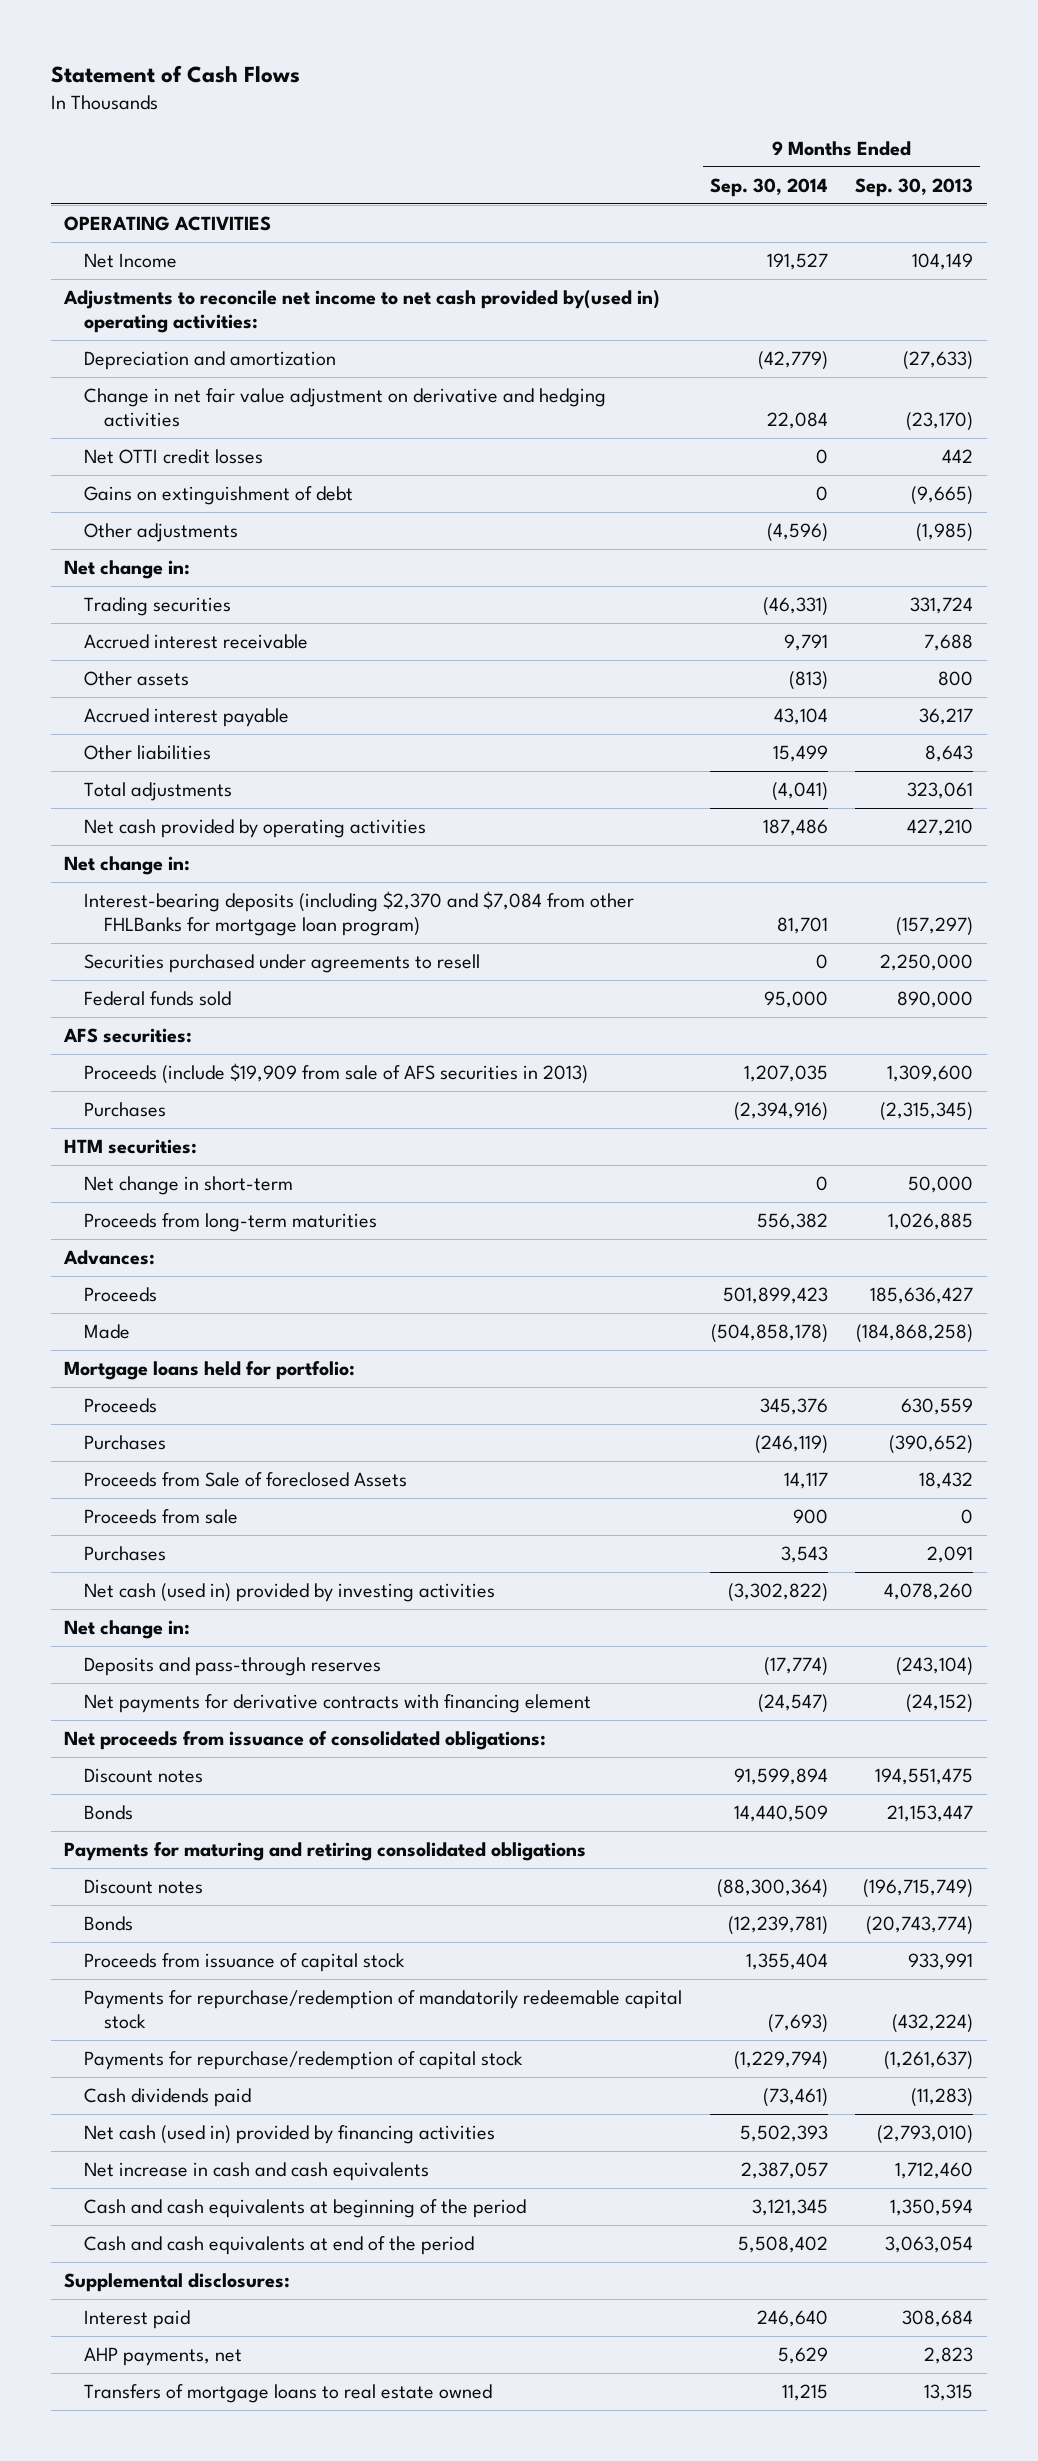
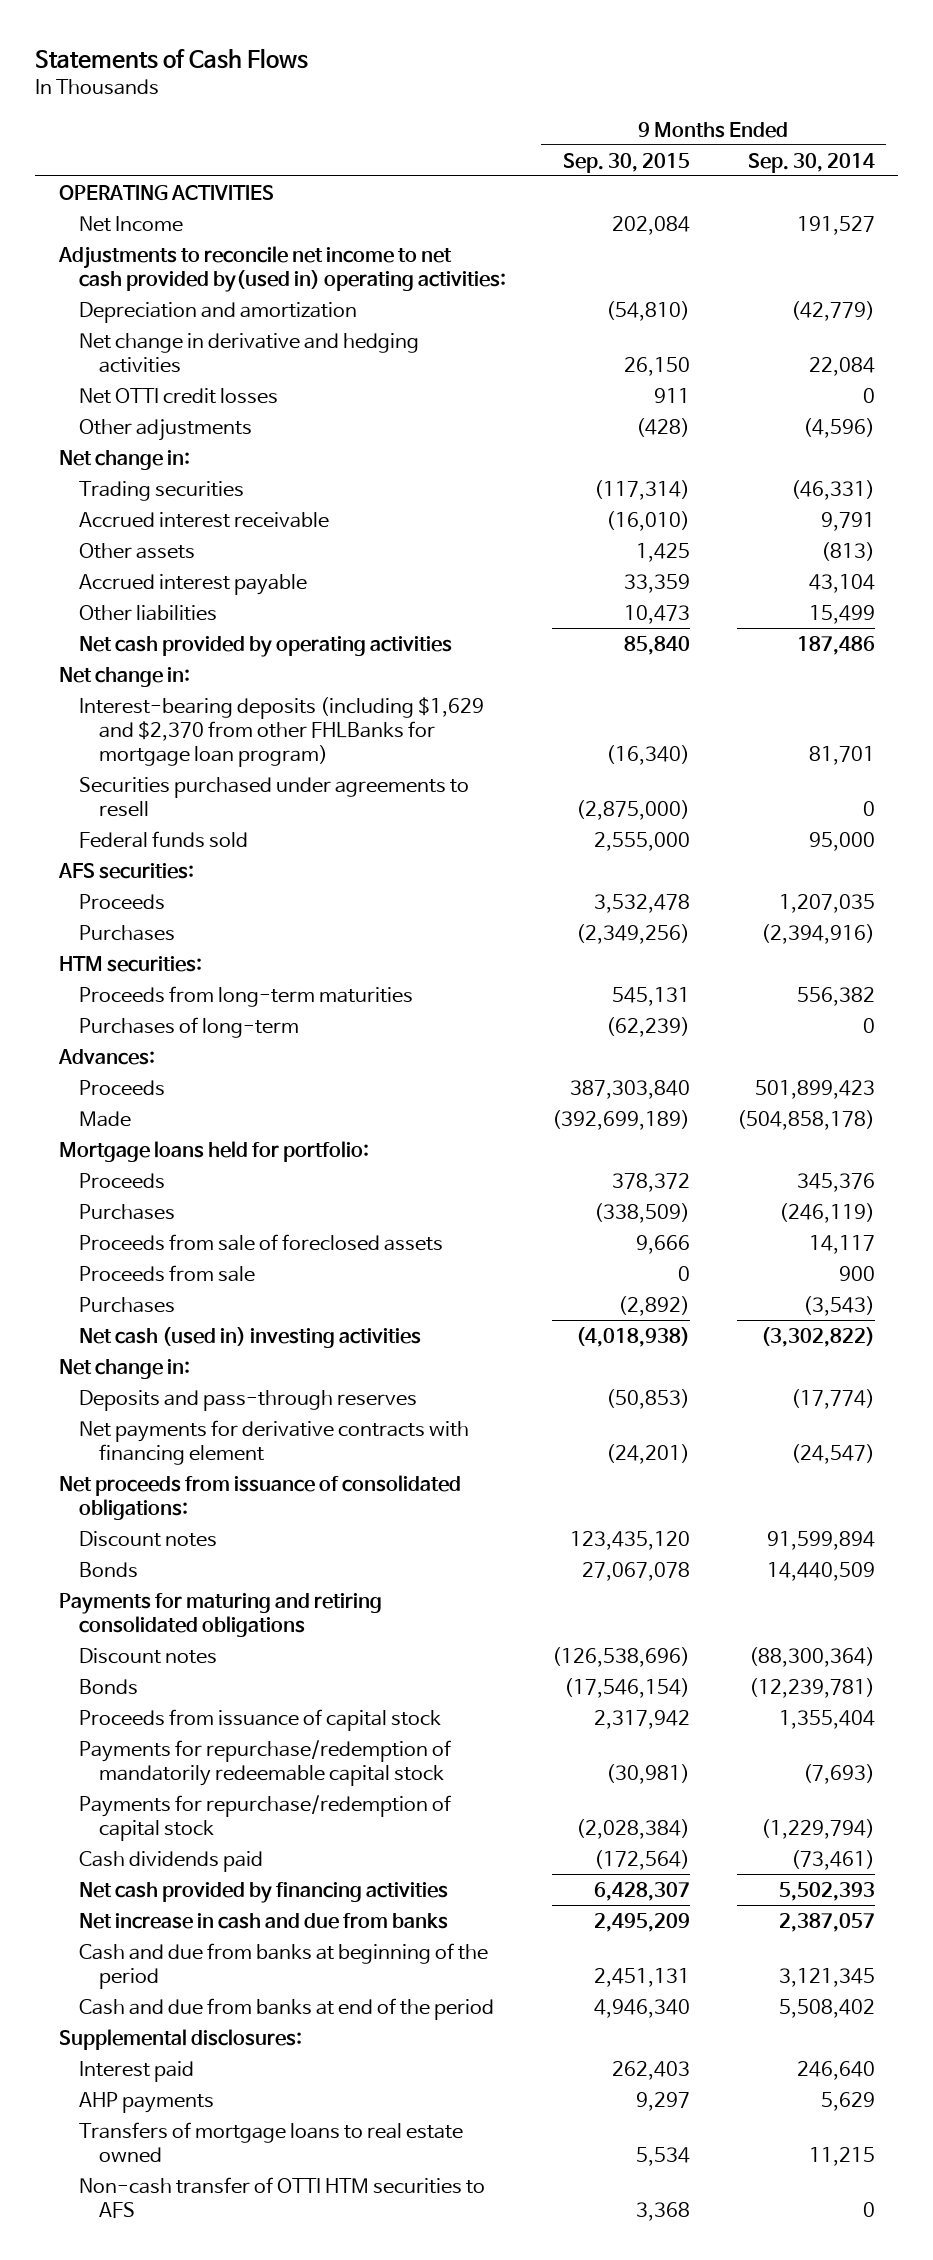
[50,64,300,83] Statement of Cash Flows -> [35,47,309,69] Statements of Cash Flows
[855,177,974,197] Sep. 30, 2013 -> none
none -> [563,152,691,173] Sep. 30, 2015
[84,388,607,427] Change in net fair value adjustment on derivative and hedging activities -> [78,332,419,373] Net change in derivative and hedging activities
[84,486,354,506] Gains on extinguishment of debt -> none
[84,782,233,802] Total adjustments -> none
[84,891,635,936] Interest-bearing deposits (including $2,370 and $7,084 from other FHLBanks for mortgage loan program) -> [78,696,484,767] Interest-bearing deposits (including $1,629 and $2,370 from other FHLBanks for mortgage loan program)
[84,1063,589,1085] Proceeds (include $19,909 from sale of AFS securities in 2013) -> [78,893,165,910] Proceeds
[84,1176,294,1196] Net change in short-term -> none
none -> [78,1016,299,1038] Purchases of long-term
[84,1472,408,1488] Proceeds from Sale of foreclosed Assets -> [78,1233,443,1251] Proceeds from sale of foreclosed assets
[780,1546,828,1564] 3,543 -> [802,1295,875,1316] (3,543)
[84,1583,496,1603] Net cash (used in) provided by investing activities -> [78,1326,421,1348] Net cash (used in) investing activities
[84,2125,496,2145] Net cash (used in) provided by financing activities -> [78,1881,448,1903] Net cash provided by financing activities
[84,2162,430,2182] Net increase in cash and cash equivalents -> [78,1912,448,1929] Net increase in cash and due from banks
[84,2199,527,2219] Cash and cash equivalents at beginning of the period -> [78,1942,488,1989] Cash and due from banks at beginning of the period
[84,2236,475,2256] Cash and cash equivalents at end of the period -> [78,1997,494,2020] Cash and due from banks at end of the period
[84,2347,243,2367] AHP payments, net -> [78,2091,214,2113] AHP payments
none -> [78,2176,485,2218] Non-cash transfer of OTTI HTM securities to AFS

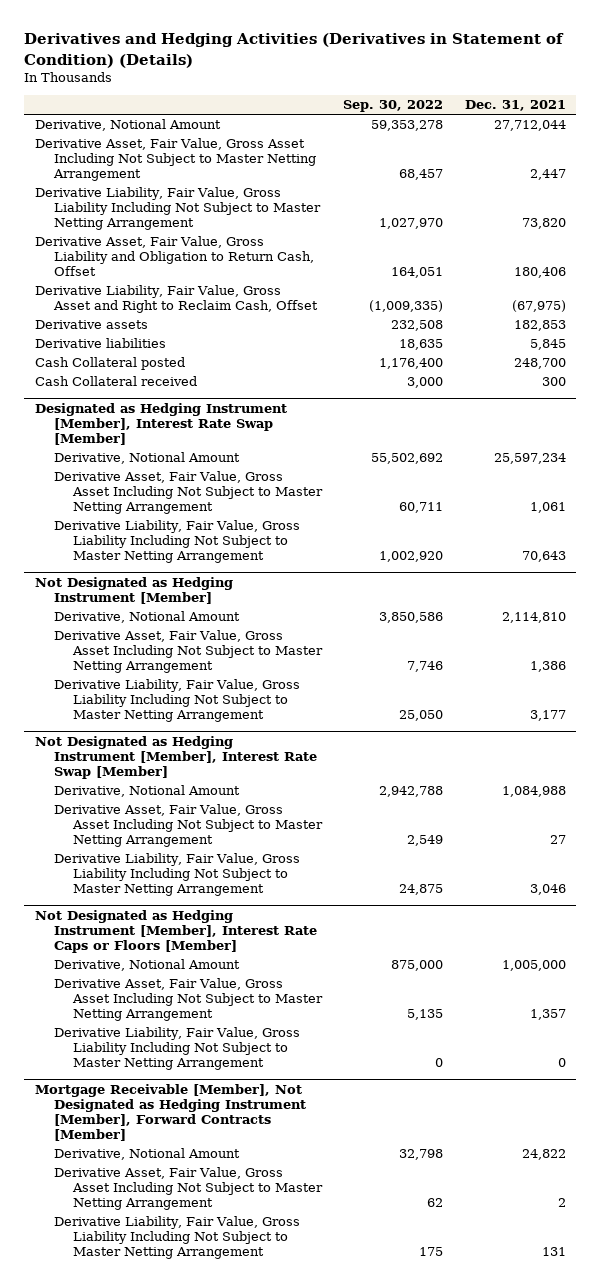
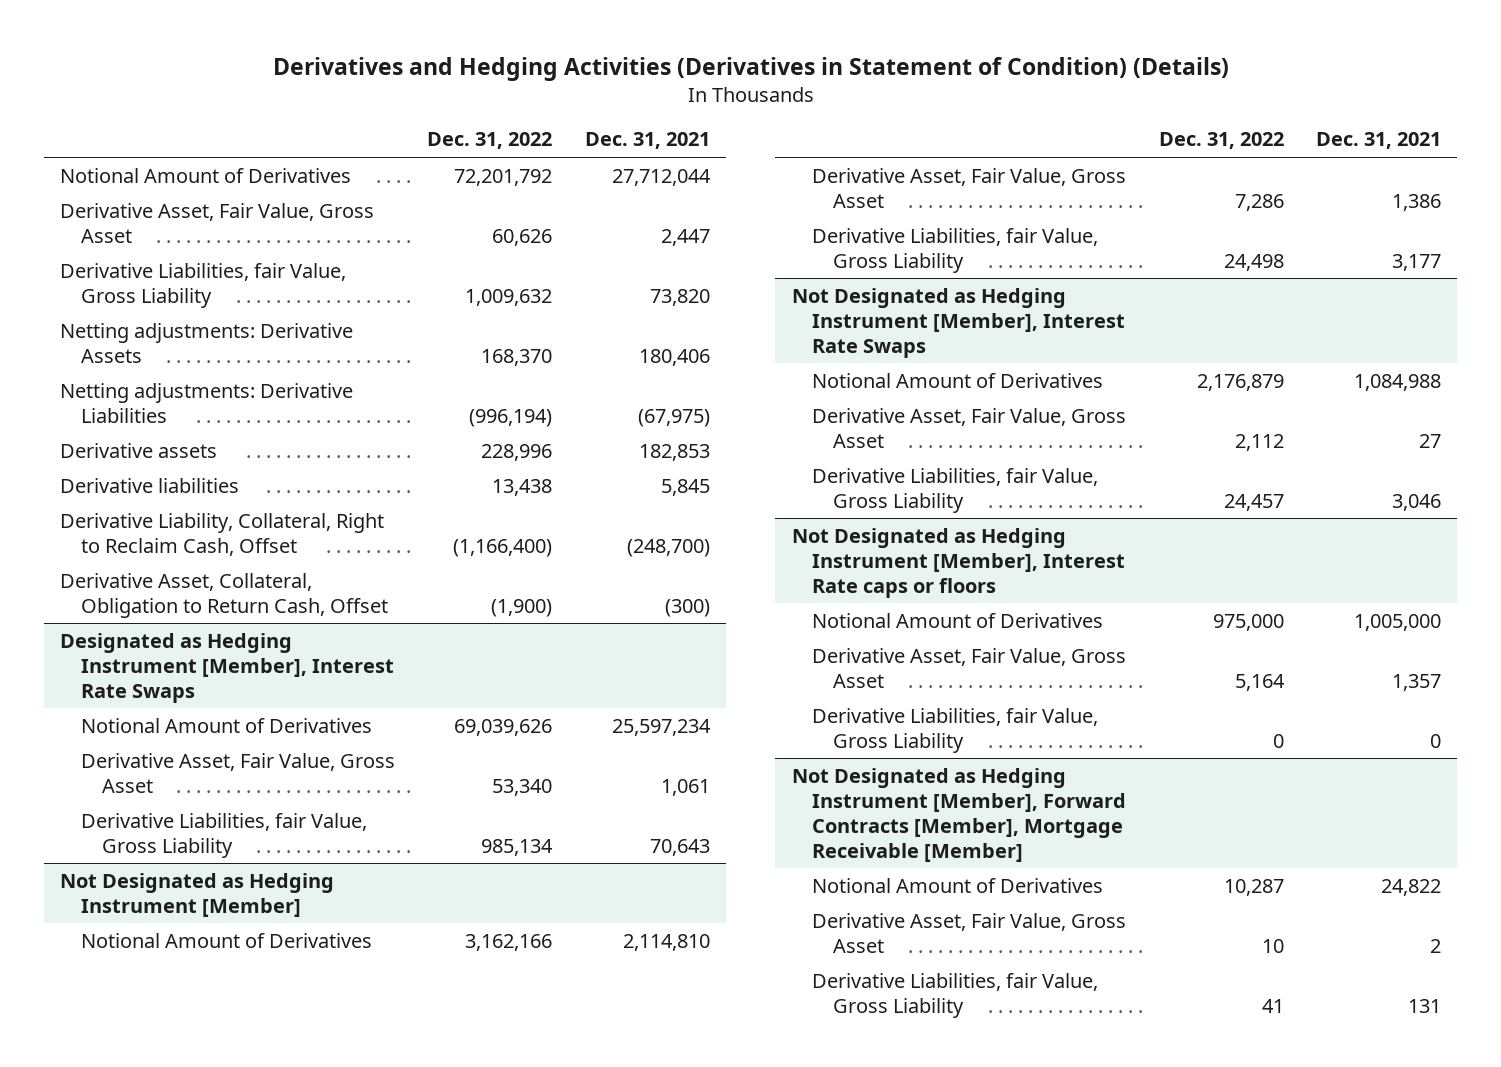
[343,100,444,113] Sep. 30, 2022 -> none
none -> [427,132,553,150] Dec. 31, 2022
[34,119,221,132] Derivative, Notional Amount -> [60,167,352,183] Notional Amount of Derivatives
[34,138,317,182] Derivative Asset, Fair Value, Gross Asset Including Not Subject to Master Netting Arrangement -> [60,202,375,243] Derivative Asset, Fair Value, Gross Asset
[34,187,322,231] Derivative Liability, Fair Value, Gross Liability Including Not Subject to Master Netting Arrangement -> [60,262,347,308] Derivative Liabilities, fair Value, Gross Liability
[34,236,315,277] Derivative Asset, Fair Value, Gross Liability and Obligation to Return Cash, Offset -> [60,322,354,363] Netting adjustments: Derivative Assets
[34,285,319,314] Derivative Liability, Fair Value, Gross Asset and Right to Reclaim Cash, Offset -> [60,382,354,423] Netting adjustments: Derivative Liabilities
[34,357,185,371] Cash Collateral posted -> [60,512,385,556] Derivative Liability, Collateral, Right to Reclaim Cash, Offset
[513,358,566,370] 248,700 -> [626,538,710,557] (248,700)
[34,376,197,387] Cash Collateral received -> [60,572,389,618] Derivative Asset, Collateral, Obligation to Return Cash, Offset
[541,377,566,387] 300 -> [664,598,710,617] (300)
[34,402,287,445] Designated as Hedging Instrument [Member], Interest Rate Swap [Member] -> [60,632,395,703] Designated as Hedging Instrument [Member], Interest Rate Swaps
[54,452,241,465] Derivative, Notional Amount -> [81,717,373,733] Notional Amount of Derivatives
[54,471,324,515] Derivative Asset, Fair Value, Gross Asset Including Not Subject to Master Netting Arrangement -> [81,752,396,793] Derivative Asset, Fair Value, Gross Asset
[54,520,301,564] Derivative Liability, Fair Value, Gross Liability Including Not Subject to Master Netting Arrangement -> [81,812,368,858] Derivative Liabilities, fair Value, Gross Liability
[54,611,241,624] Derivative, Notional Amount -> [81,932,373,948] Notional Amount of Derivatives
[54,630,324,674] Derivative Asset, Fair Value, Gross Asset Including Not Subject to Master Netting Arrangement -> [812,167,1127,208] Derivative Asset, Fair Value, Gross Asset
[54,679,301,723] Derivative Liability, Fair Value, Gross Liability Including Not Subject to Master Netting Arrangement -> [812,227,1099,273] Derivative Liabilities, fair Value, Gross Liability
[34,735,318,779] Not Designated as Hedging Instrument [Member], Interest Rate Swap [Member] -> [791,287,1126,358] Not Designated as Hedging Instrument [Member], Interest Rate Swaps
[54,785,241,798] Derivative, Notional Amount -> [812,372,1104,388] Notional Amount of Derivatives
[54,804,324,848] Derivative Asset, Fair Value, Gross Asset Including Not Subject to Master Netting Arrangement -> [812,407,1127,448] Derivative Asset, Fair Value, Gross Asset
[54,853,301,897] Derivative Liability, Fair Value, Gross Liability Including Not Subject to Master Netting Arrangement -> [812,467,1099,513] Derivative Liabilities, fair Value, Gross Liability
[34,909,318,953] Not Designated as Hedging Instrument [Member], Interest Rate Caps or Floors [Member] -> [791,527,1126,598] Not Designated as Hedging Instrument [Member], Interest Rate caps or floors
[54,959,241,972] Derivative, Notional Amount -> [812,612,1104,628] Notional Amount of Derivatives
[54,978,324,1022] Derivative Asset, Fair Value, Gross Asset Including Not Subject to Master Netting Arrangement -> [812,647,1127,688] Derivative Asset, Fair Value, Gross Asset
[54,1027,301,1071] Derivative Liability, Fair Value, Gross Liability Including Not Subject to Master Netting Arrangement -> [812,707,1099,753] Derivative Liabilities, fair Value, Gross Liability
[34,1083,307,1141] Mortgage Receivable [Member], Not Designated as Hedging Instrument [Member], Forward Contracts [Member] -> [791,767,1127,862] Not Designated as Hedging Instrument [Member], Forward Contracts [Member], Mortgage Receivable [Member]
[54,1148,241,1161] Derivative, Notional Amount -> [812,877,1104,893] Notional Amount of Derivatives
[54,1167,324,1211] Derivative Asset, Fair Value, Gross Asset Including Not Subject to Master Netting Arrangement -> [812,912,1127,953] Derivative Asset, Fair Value, Gross Asset
[54,1216,301,1260] Derivative Liability, Fair Value, Gross Liability Including Not Subject to Master Netting Arrangement -> [812,972,1099,1018] Derivative Liabilities, fair Value, Gross Liability

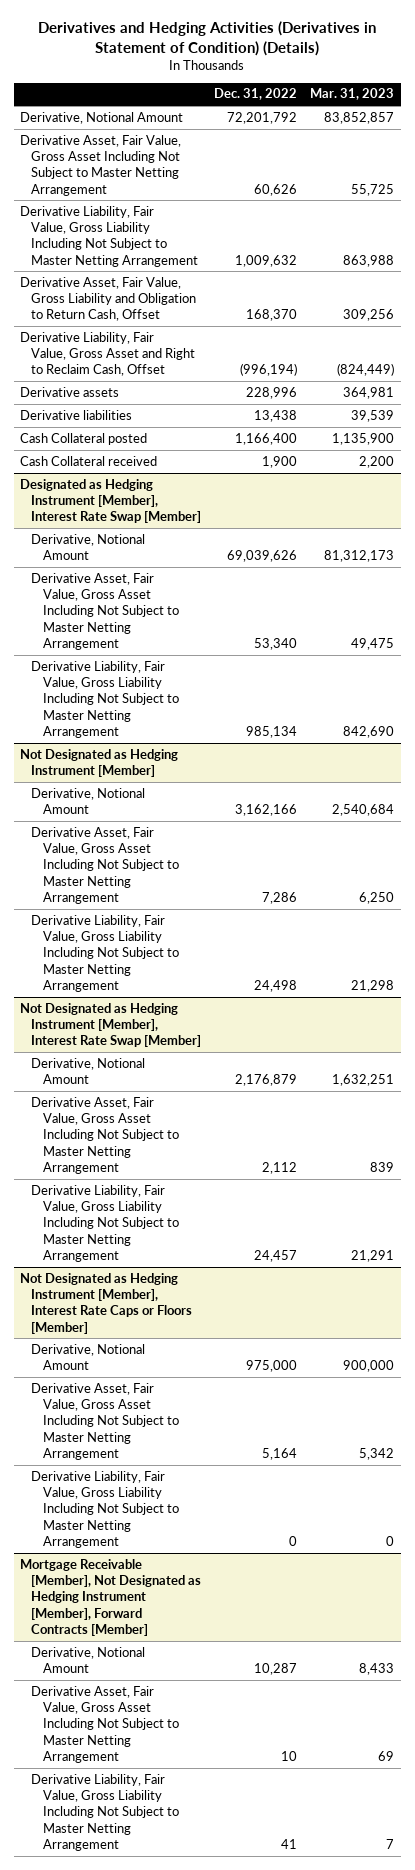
[584,132,710,150] Dec. 31, 2021 -> none
none -> [310,88,395,101] Mar. 31, 2023
[60,167,352,183] Notional Amount of Derivatives -> [20,111,184,124] Derivative, Notional Amount
[60,202,375,243] Derivative Asset, Fair Value, Gross Asset -> [20,134,182,196] Derivative Asset, Fair Value, Gross Asset Including Not Subject to Master Netting Arrangement
[60,262,347,308] Derivative Liabilities, fair Value, Gross Liability -> [20,205,199,267] Derivative Liability, Fair Value, Gross Liability Including Not Subject to Master Netting Arrangement
[60,322,354,363] Netting adjustments: Derivative Assets -> [20,276,197,322] Derivative Asset, Fair Value, Gross Liability and Obligation to Return Cash, Offset
[60,382,354,423] Netting adjustments: Derivative Liabilities -> [20,331,196,377] Derivative Liability, Fair Value, Gross Asset and Right to Reclaim Cash, Offset
[60,512,385,556] Derivative Liability, Collateral, Right to Reclaim Cash, Offset -> [20,432,148,445] Cash Collateral posted
[453,538,553,557] (1,166,400) -> [235,432,298,445] 1,166,400
[60,572,389,618] Derivative Asset, Collateral, Obligation to Return Cash, Offset -> [20,455,158,466] Cash Collateral received
[491,598,553,617] (1,900) -> [262,455,298,468] 1,900
[60,632,395,703] Designated as Hedging Instrument [Member], Interest Rate Swaps -> [20,478,202,524] Designated as Hedging Instrument [Member], Interest Rate Swap [Member]
[81,717,373,733] Notional Amount of Derivatives -> [31,533,146,561] Derivative, Notional Amount
[81,752,396,793] Derivative Asset, Fair Value, Gross Asset -> [31,572,179,650] Derivative Asset, Fair Value, Gross Asset Including Not Subject to Master Netting Arrangement
[81,812,368,858] Derivative Liabilities, fair Value, Gross Liability -> [31,660,179,738] Derivative Liability, Fair Value, Gross Liability Including Not Subject to Master Netting Arrangement
[81,932,373,948] Notional Amount of Derivatives -> [31,787,146,815] Derivative, Notional Amount
[812,167,1127,208] Derivative Asset, Fair Value, Gross Asset -> [31,826,179,904] Derivative Asset, Fair Value, Gross Asset Including Not Subject to Master Netting Arrangement
[812,227,1099,273] Derivative Liabilities, fair Value, Gross Liability -> [31,914,179,992] Derivative Liability, Fair Value, Gross Liability Including Not Subject to Master Netting Arrangement
[791,287,1126,358] Not Designated as Hedging Instrument [Member], Interest Rate Swaps -> [20,1002,202,1048] Not Designated as Hedging Instrument [Member], Interest Rate Swap [Member]
[812,372,1104,388] Notional Amount of Derivatives -> [31,1057,146,1085] Derivative, Notional Amount
[812,407,1127,448] Derivative Asset, Fair Value, Gross Asset -> [31,1096,179,1174] Derivative Asset, Fair Value, Gross Asset Including Not Subject to Master Netting Arrangement
[812,467,1099,513] Derivative Liabilities, fair Value, Gross Liability -> [31,1184,179,1262] Derivative Liability, Fair Value, Gross Liability Including Not Subject to Master Netting Arrangement
[791,527,1126,598] Not Designated as Hedging Instrument [Member], Interest Rate caps or floors -> [20,1272,193,1334] Not Designated as Hedging Instrument [Member], Interest Rate Caps or Floors [Member]
[812,612,1104,628] Notional Amount of Derivatives -> [31,1343,146,1371] Derivative, Notional Amount
[812,647,1127,688] Derivative Asset, Fair Value, Gross Asset -> [31,1382,179,1460] Derivative Asset, Fair Value, Gross Asset Including Not Subject to Master Netting Arrangement
[812,707,1099,753] Derivative Liabilities, fair Value, Gross Liability -> [31,1470,179,1548] Derivative Liability, Fair Value, Gross Liability Including Not Subject to Master Netting Arrangement
[791,767,1127,862] Not Designated as Hedging Instrument [Member], Forward Contracts [Member], Mortgage Receivable [Member] -> [20,1558,202,1636] Mortgage Receivable [Member], Not Designated as Hedging Instrument [Member], Forward Contracts [Member]
[812,877,1104,893] Notional Amount of Derivatives -> [31,1646,146,1674] Derivative, Notional Amount
[812,912,1127,953] Derivative Asset, Fair Value, Gross Asset -> [31,1685,179,1763] Derivative Asset, Fair Value, Gross Asset Including Not Subject to Master Netting Arrangement
[812,972,1099,1018] Derivative Liabilities, fair Value, Gross Liability -> [31,1773,179,1851] Derivative Liability, Fair Value, Gross Liability Including Not Subject to Master Netting Arrangement

